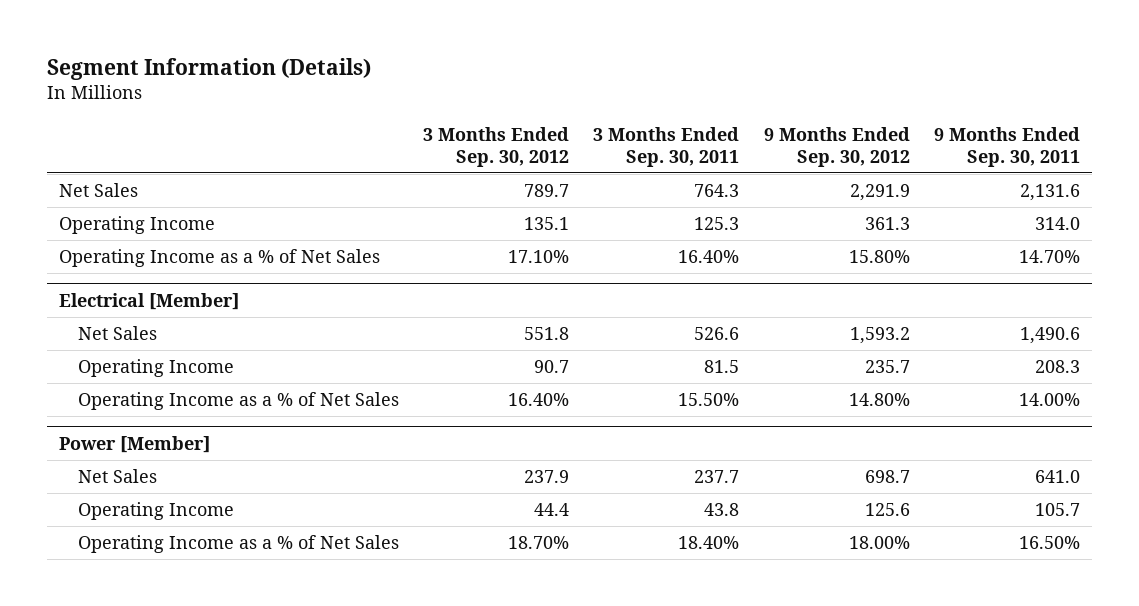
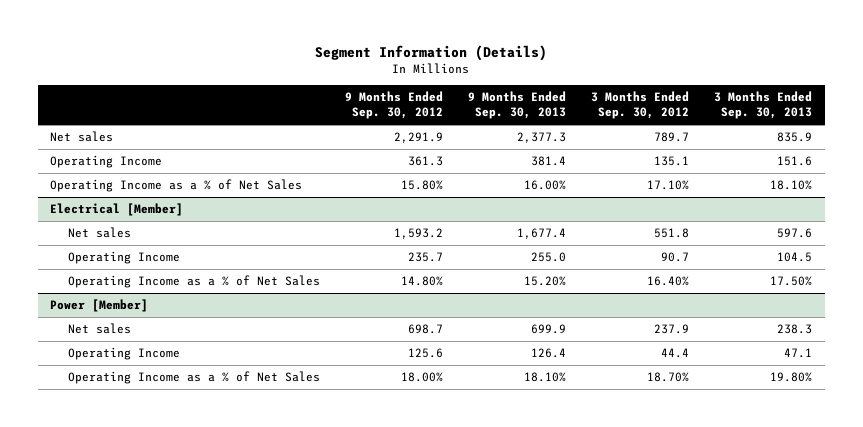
[593,126,740,167] 3 Months Ended Sep. 30, 2011 -> none
[934,126,1081,167] 9 Months Ended Sep. 30, 2011 -> none
none -> [468,91,567,120] 9 Months Ended Sep. 30, 2013
none -> [714,91,813,120] 3 Months Ended Sep. 30, 2013
[58,183,138,198] Net Sales -> [50,131,114,143] Net sales
[77,326,157,341] Net Sales -> [67,227,131,239] Net sales
[77,469,157,484] Net Sales -> [67,323,131,335] Net sales

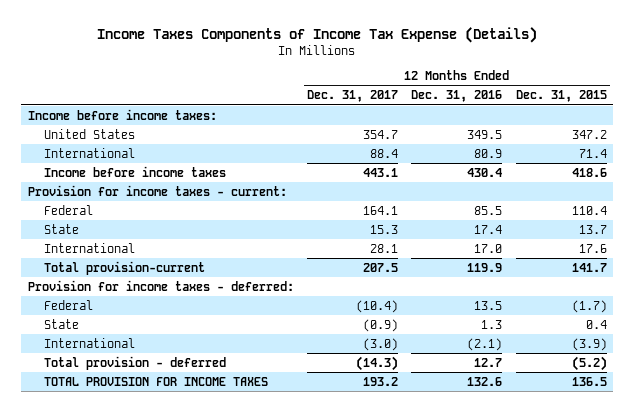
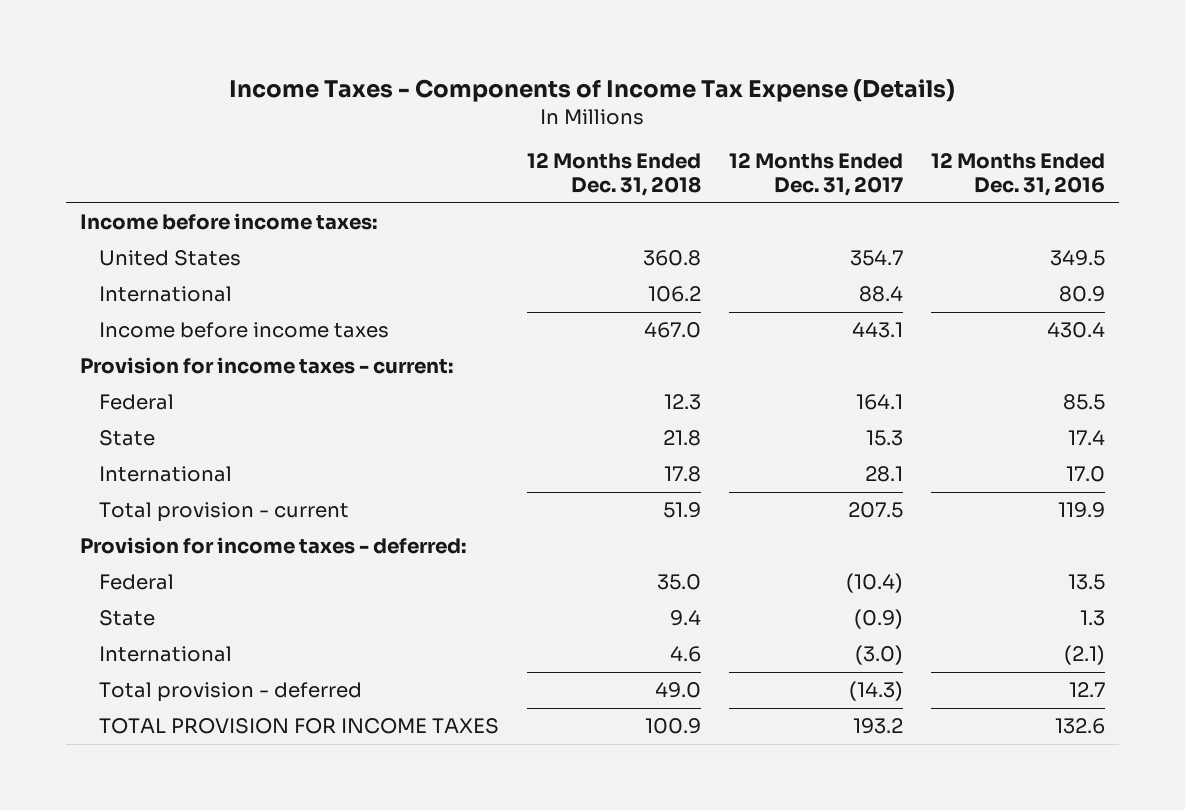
[97,27,538,44] Income Taxes Components of Income Tax Expense (Details) -> [229,78,956,102] Income Taxes - Components of Income Tax Expense (Details)
[515,90,607,103] Dec. 31, 2015 -> none
none -> [526,152,701,197] 12 Months Ended Dec. 31, 2018
[43,260,205,275] Total provision-current -> [98,502,349,523] Total provision - current

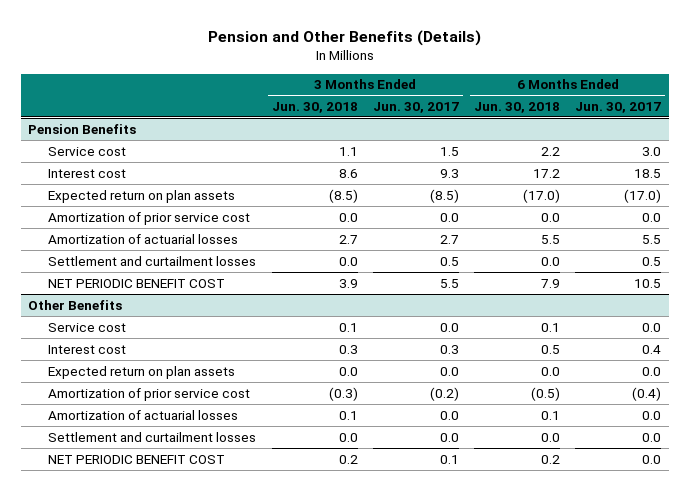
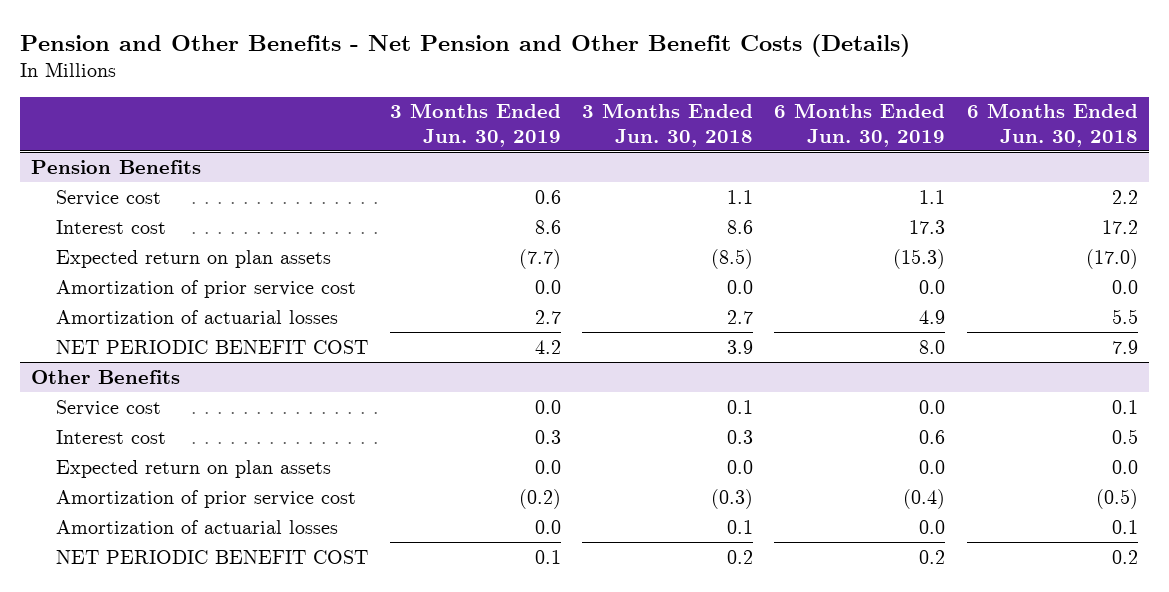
[207,29,481,46] Pension and Other Benefits (Details) -> [20,33,911,57] Pension and Other Benefits - Net Pension and Other Benefit Costs (Details)
[372,101,459,113] Jun. 30, 2017 -> none
[575,101,662,113] Jun. 30, 2017 -> none
none -> [389,103,561,147] 3 Months Ended Jun. 30, 2019
none -> [774,103,946,147] 6 Months Ended Jun. 30, 2019
[48,255,257,266] Settlement and curtailment losses -> none
[48,431,257,442] Settlement and curtailment losses -> none

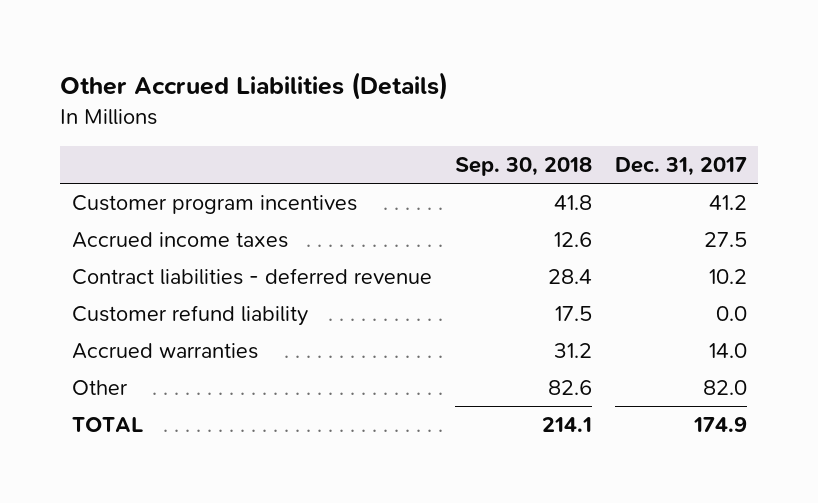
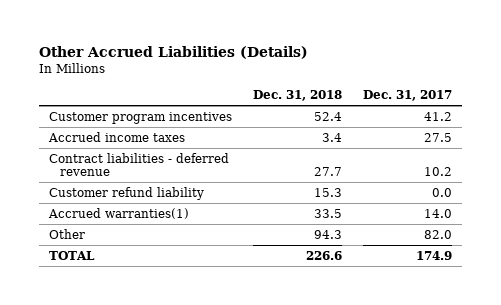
[454,156,592,176] Sep. 30, 2018 -> none
none -> [253,90,343,102] Dec. 31, 2018
[71,343,258,360] Accrued warranties -> [48,207,190,219] Accrued warranties(1)

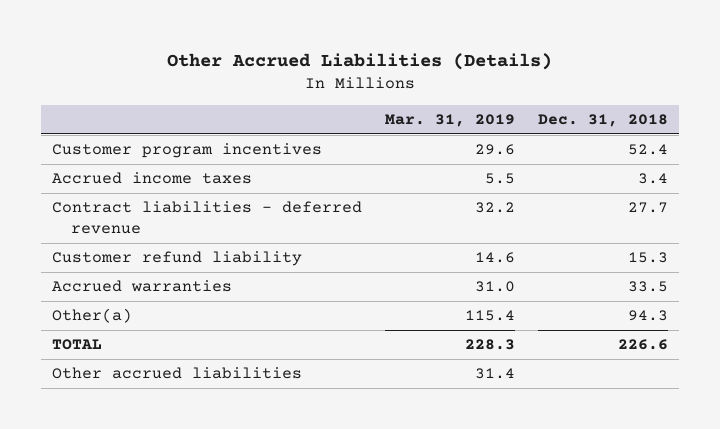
[362,90,452,102] Dec. 31, 2017 -> none
none -> [384,113,515,127] Mar. 31, 2019
[48,207,190,219] Accrued warranties(1) -> [52,280,233,293] Accrued warranties
[49,228,86,239] Other -> [52,308,133,324] Other(a)
none -> [52,367,303,380] Other accrued liabilities

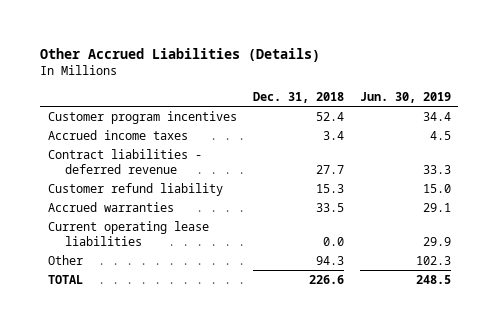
[384,113,515,127] Mar. 31, 2019 -> none
none -> [359,91,451,103] Jun. 30, 2019
none -> [48,220,210,246] Current operating lease liabilities
[52,308,133,324] Other(a) -> [48,254,84,265] Other
[52,367,303,380] Other accrued liabilities -> none

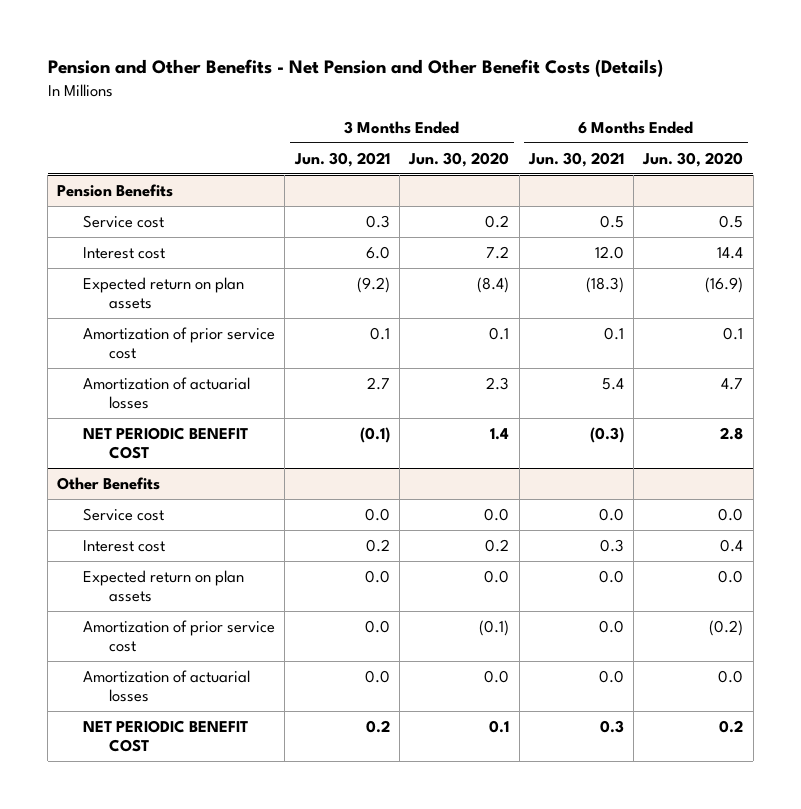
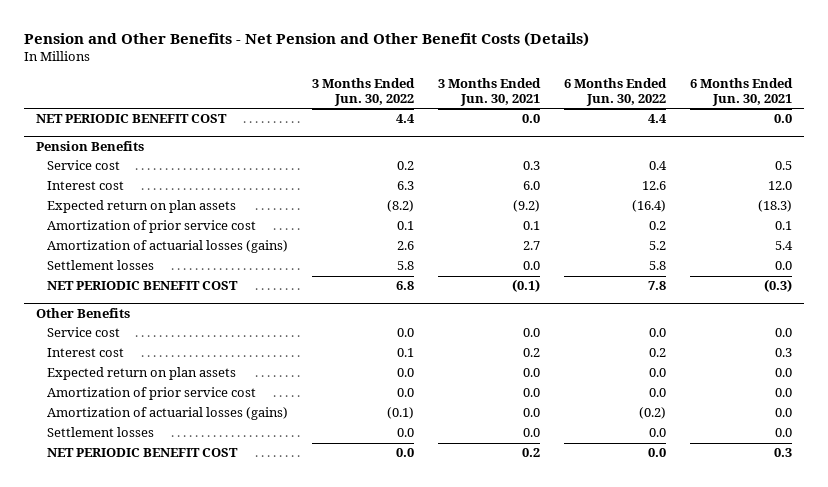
[408,151,510,167] Jun. 30, 2020 -> none
[642,151,744,167] Jun. 30, 2020 -> none
none -> [312,78,416,107] 3 Months Ended Jun. 30, 2022
none -> [564,78,668,107] 6 Months Ended Jun. 30, 2022
none -> [35,114,227,124] NET PERIODIC BENEFIT COST
[83,376,251,410] Amortization of actuarial losses -> [47,240,289,254] Amortization of actuarial losses (gains)
none -> [47,260,155,271] Settlement losses
[83,669,251,703] Amortization of actuarial losses -> [47,407,289,421] Amortization of actuarial losses (gains)
none -> [47,427,155,438] Settlement losses

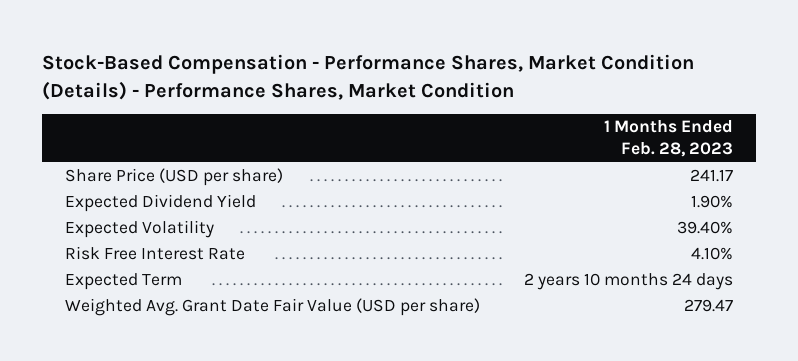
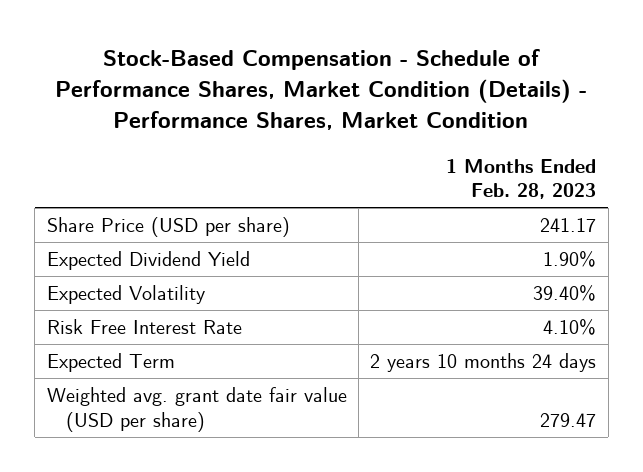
[42,54,695,100] Stock-Based Compensation - Performance Shares, Market Condition (Details) - Performance Shares, Market Condition -> [55,48,588,131] Stock-Based Compensation - Schedule of Performance Shares, Market Condition (Details) - Performance Shares, Market Condition
[64,298,480,317] Weighted Avg. Grant Date Fair Value (USD per share) -> [46,387,347,432] Weighted avg. grant date fair value (USD per share)

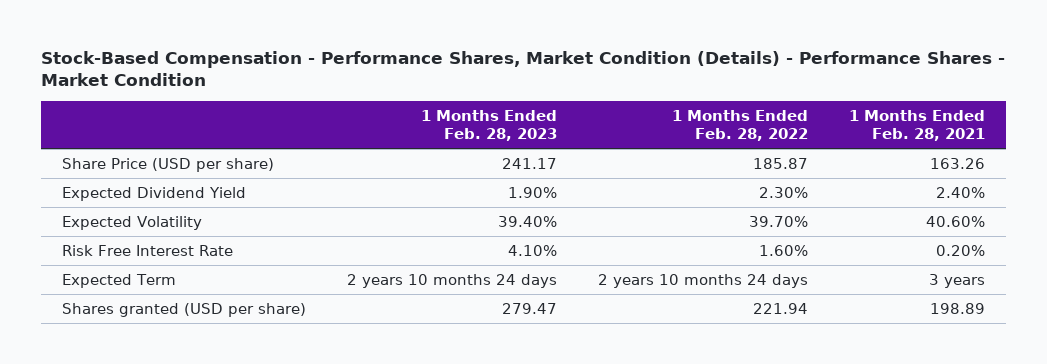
[55,48,588,131] Stock-Based Compensation - Schedule of Performance Shares, Market Condition (Details) - Performance Shares, Market Condition -> [41,50,1006,87] Stock-Based Compensation - Performance Shares, Market Condition (Details) - Performance Shares - Market Condition
none -> [672,109,809,141] 1 Months Ended Feb. 28, 2022
none -> [849,109,986,141] 1 Months Ended Feb. 28, 2021
[46,387,347,432] Weighted avg. grant date fair value (USD per share) -> [61,303,306,318] Shares granted (USD per share)

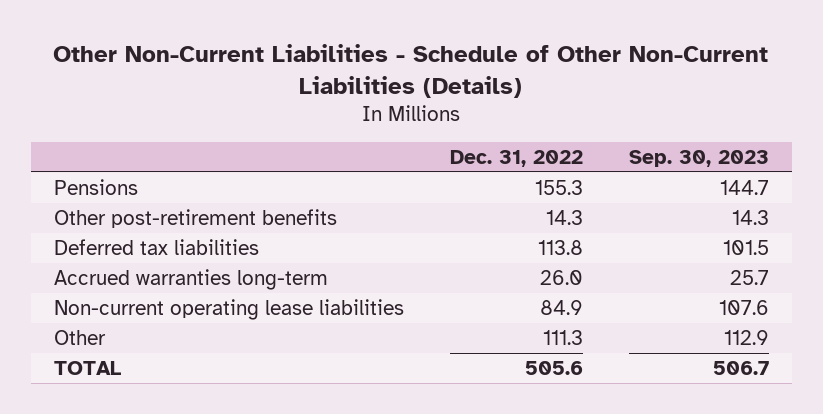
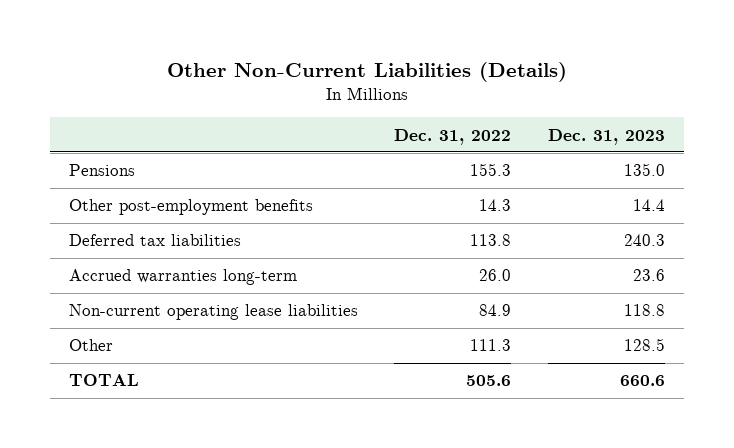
[53,44,769,98] Other Non-Current Liabilities - Schedule of Other Non-Current Liabilities (Details) -> [166,61,567,82] Other Non-Current Liabilities (Details)
[628,149,769,167] Sep. 30, 2023 -> none
none -> [548,128,666,145] Dec. 31, 2023
[53,208,337,228] Other post-retirement benefits -> [68,199,313,216] Other post-employment benefits

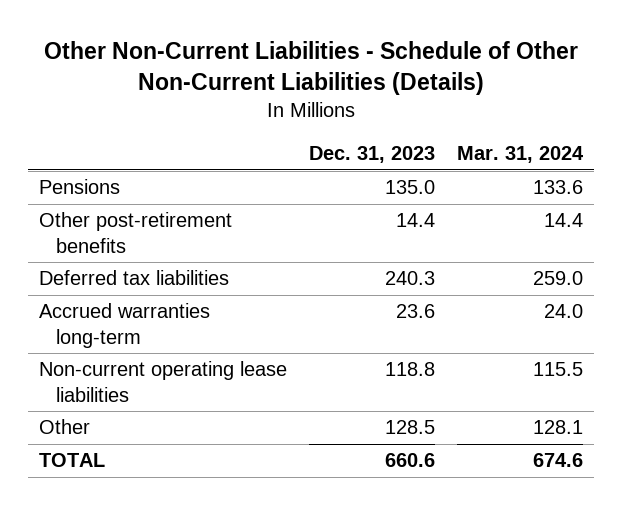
[166,61,567,82] Other Non-Current Liabilities (Details) -> [44,40,579,96] Other Non-Current Liabilities - Schedule of Other Non-Current Liabilities (Details)
[394,128,512,145] Dec. 31, 2022 -> none
none -> [457,146,585,164] Mar. 31, 2024
[68,199,313,216] Other post-employment benefits -> [39,212,233,253] Other post-retirement benefits

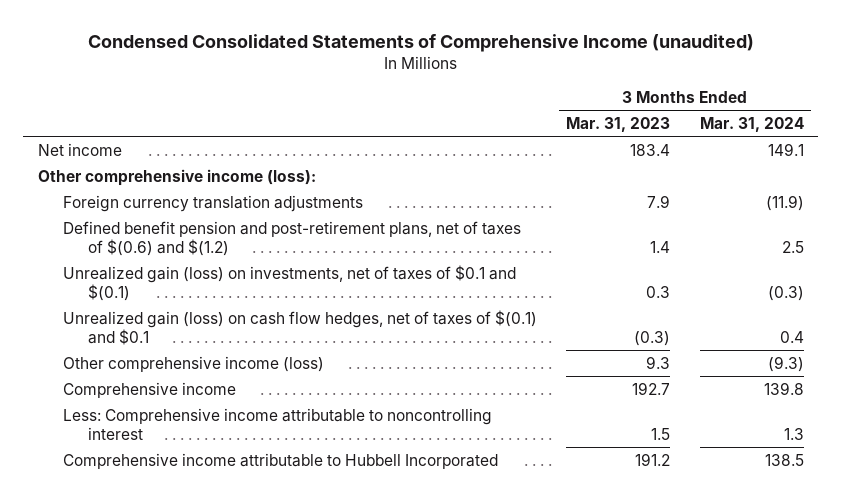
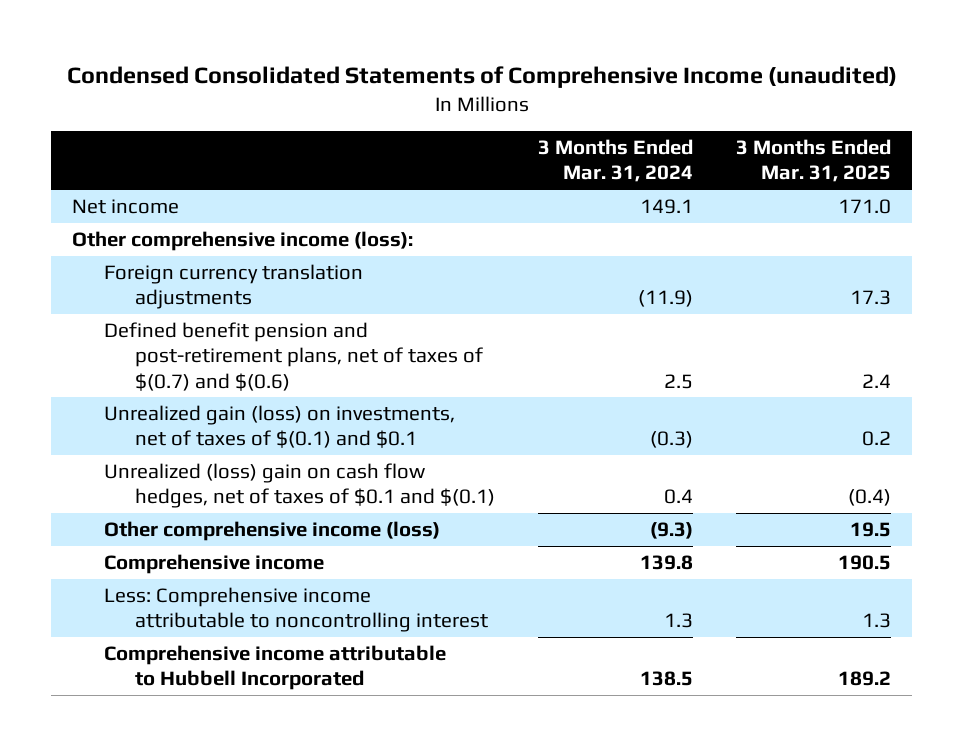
[566,117,671,133] Mar. 31, 2023 -> none
none -> [735,139,891,183] 3 Months Ended Mar. 31, 2025
[62,220,521,256] Defined benefit pension and post-retirement plans, net of taxes of $(0.6) and $(1.2) -> [103,322,484,391] Defined benefit pension and post-retirement plans, net of taxes of $(0.7) and $(0.6)
[62,264,516,301] Unrealized gain (loss) on investments, net of taxes of $0.1 and $(0.1) -> [103,405,455,449] Unrealized gain (loss) on investments, net of taxes of $(0.1) and $0.1
[62,309,537,345] Unrealized gain (loss) on cash flow hedges, net of taxes of $(0.1) and $0.1 -> [103,463,496,509] Unrealized (loss) gain on cash flow hedges, net of taxes of $0.1 and $(0.1)

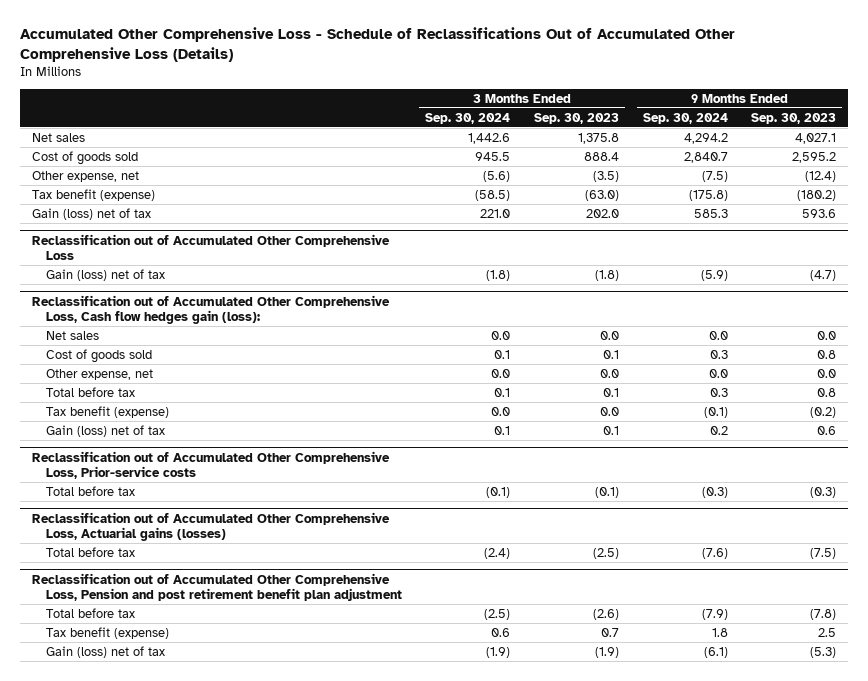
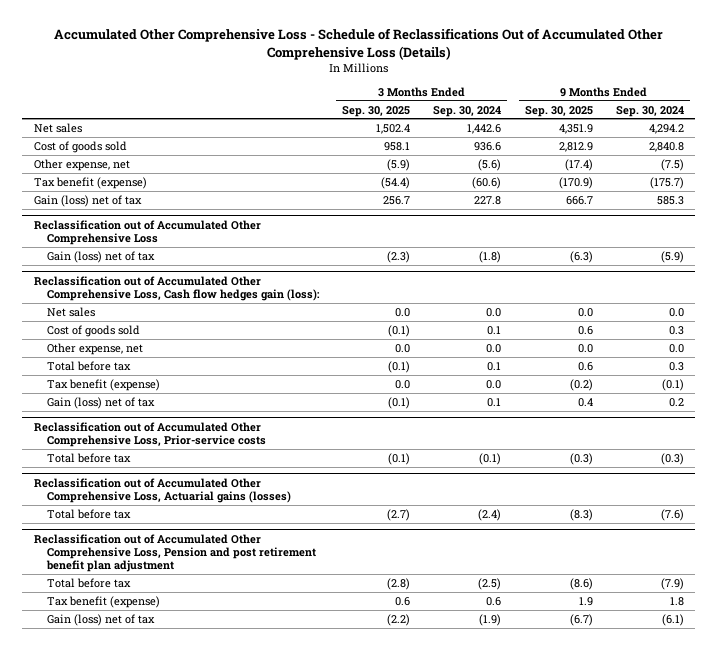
[534,112,620,124] Sep. 30, 2023 -> none
[751,112,837,124] Sep. 30, 2023 -> none
none -> [342,105,411,117] Sep. 30, 2025
none -> [524,105,593,117] Sep. 30, 2025
[475,151,511,161] 945.5 -> [474,141,502,151] 936.6
[683,151,728,163] 2,840.7 -> [648,141,684,152] 2,840.8
[475,189,511,201] (58.5) -> [472,176,502,189] (60.6)
[688,189,728,201] (175.8) -> [649,176,684,189] (175.7)
[480,208,511,218] 221.0 -> [474,195,502,205] 227.8

